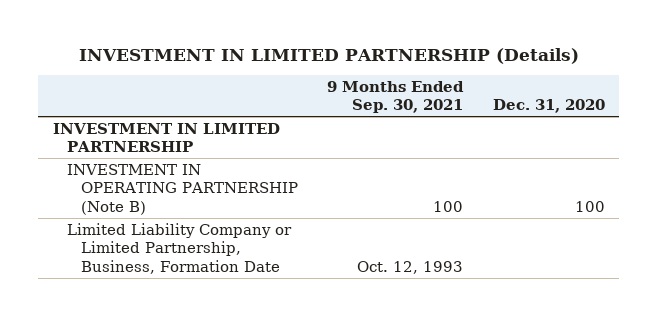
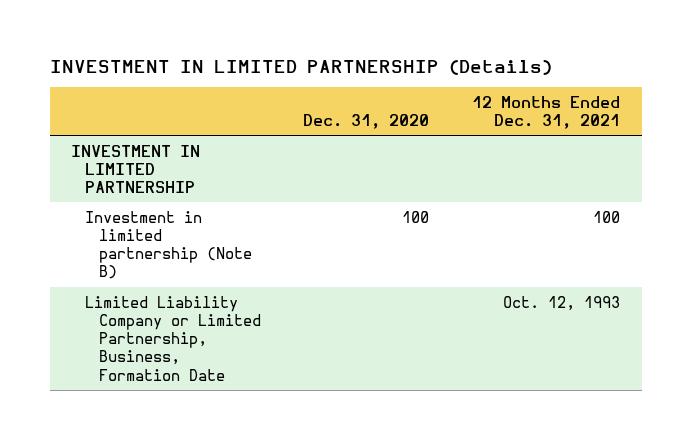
[327,80,465,114] 9 Months Ended Sep. 30, 2021 -> none
none -> [472,95,621,130] 12 Months Ended Dec. 31, 2021
[66,163,299,215] INVESTMENT IN OPERATING PARTNERSHIP (Note B) -> [84,210,252,280] Investment in limited partnership (Note B)

